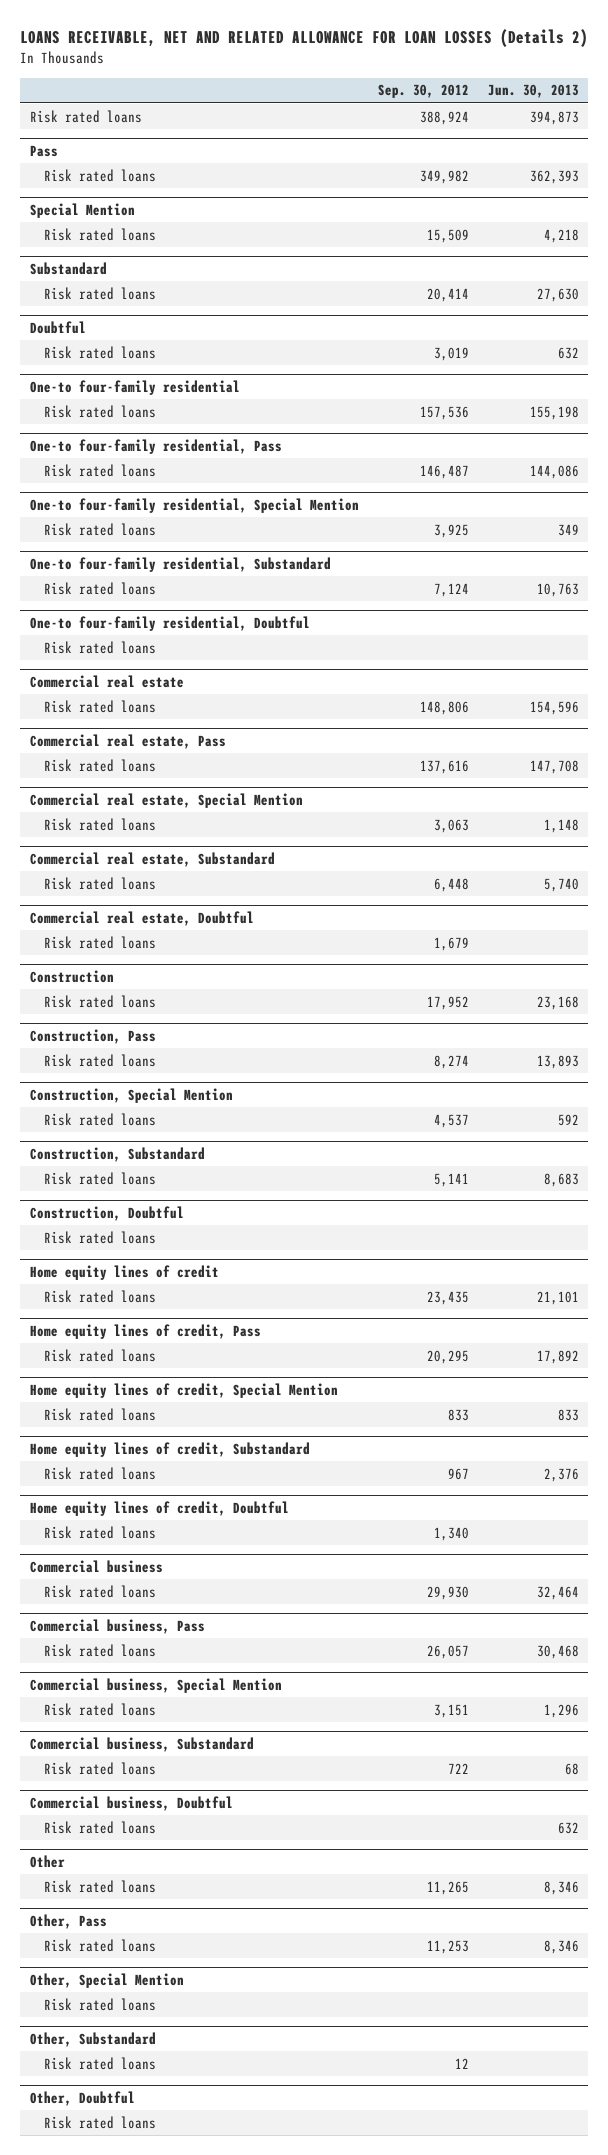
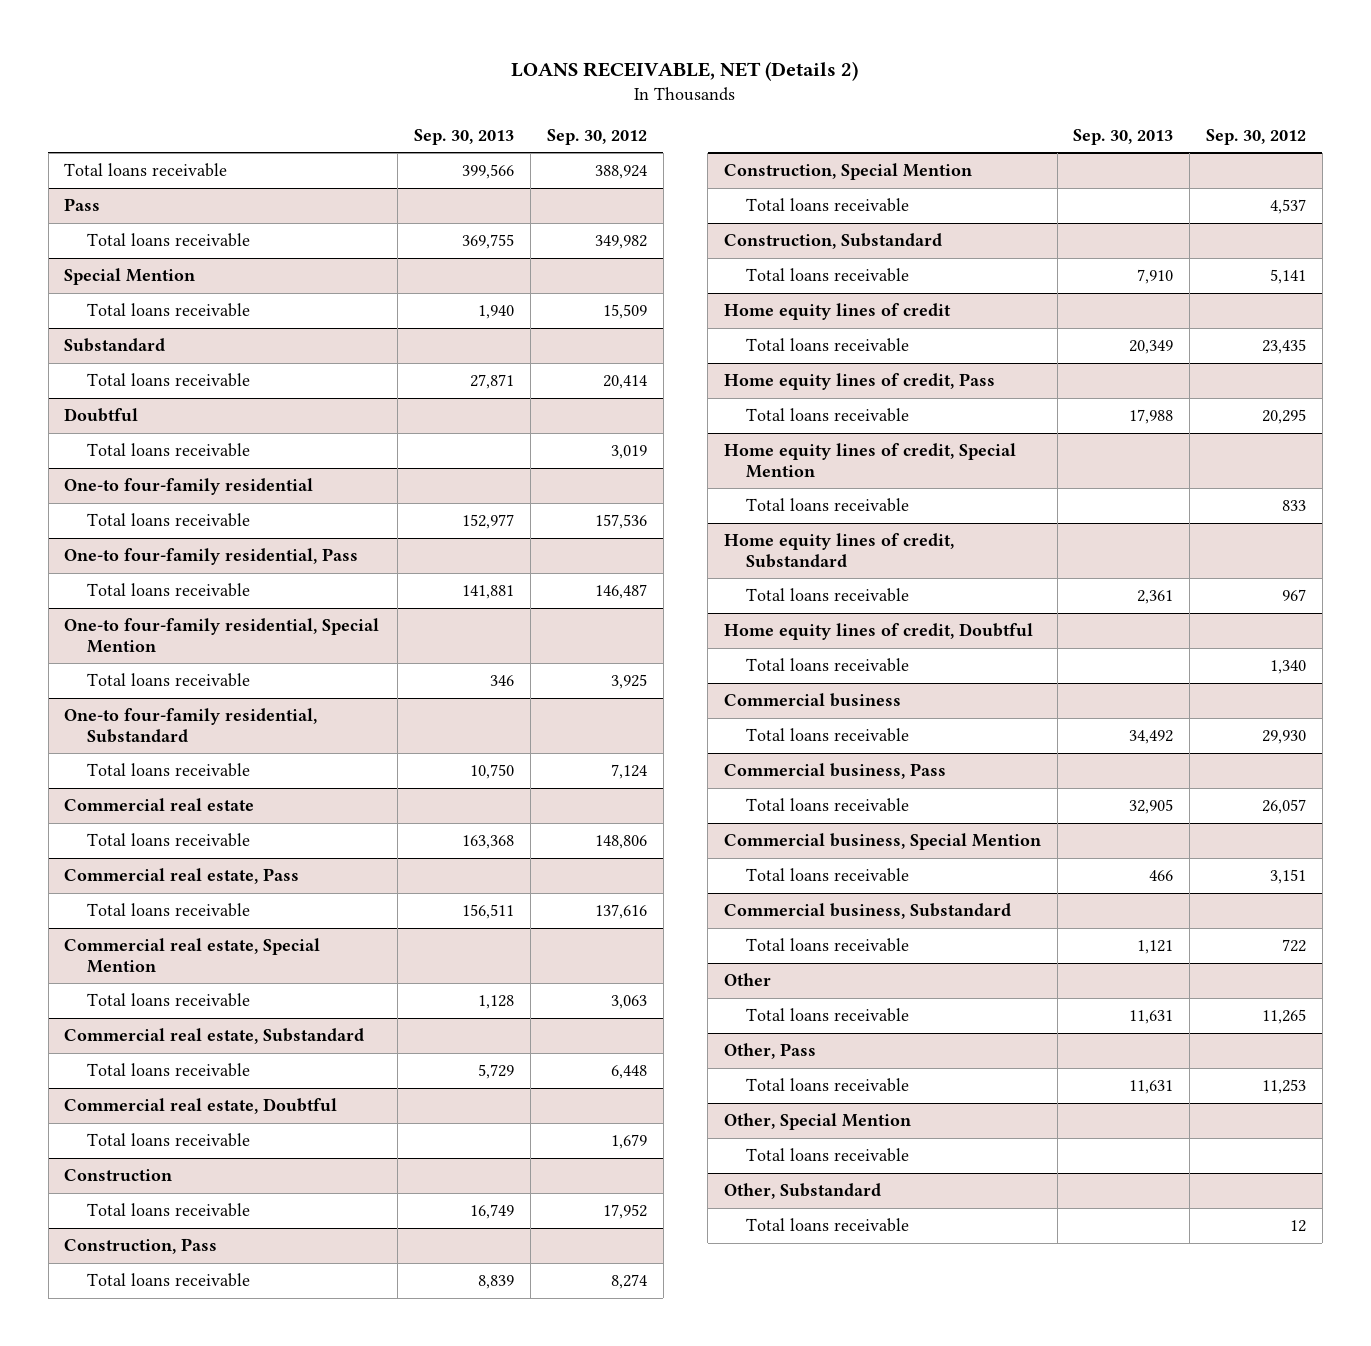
[20,28,589,47] LOANS RECEIVABLE, NET AND RELATED ALLOWANCE FOR LOAN LOSSES (Details 2) -> [511,60,859,81] LOANS RECEIVABLE, NET (Details 2)
[487,84,579,99] Jun. 30, 2013 -> none
none -> [414,128,515,145] Sep. 30, 2013
[29,109,142,123] Risk rated loans -> [64,163,228,178] Total loans receivable
[44,168,157,182] Risk rated loans -> [86,233,250,248] Total loans receivable
[44,227,157,241] Risk rated loans -> [86,303,250,318] Total loans receivable
[44,286,157,300] Risk rated loans -> [86,373,250,388] Total loans receivable
[44,345,157,359] Risk rated loans -> [86,443,250,458] Total loans receivable
[44,404,157,418] Risk rated loans -> [86,513,250,528] Total loans receivable
[44,463,157,477] Risk rated loans -> [86,583,250,598] Total loans receivable
[44,522,157,536] Risk rated loans -> [86,673,250,688] Total loans receivable
[29,615,310,631] One-to four-family residential, Doubtful -> none
[44,640,157,654] Risk rated loans -> none
[44,581,157,595] Risk rated loans -> [86,763,250,778] Total loans receivable
[44,699,157,713] Risk rated loans -> [86,833,250,848] Total loans receivable
[44,758,157,772] Risk rated loans -> [86,903,250,918] Total loans receivable
[44,817,157,831] Risk rated loans -> [86,993,250,1008] Total loans receivable
[44,876,157,890] Risk rated loans -> [86,1063,250,1078] Total loans receivable
[44,935,157,949] Risk rated loans -> [86,1133,250,1148] Total loans receivable
[44,994,157,1008] Risk rated loans -> [86,1203,250,1218] Total loans receivable
[44,1053,157,1067] Risk rated loans -> [86,1273,250,1288] Total loans receivable
[44,1112,157,1126] Risk rated loans -> [746,198,910,213] Total loans receivable
[29,1205,184,1221] Construction, Doubtful -> none
[44,1230,157,1244] Risk rated loans -> none
[44,1171,157,1185] Risk rated loans -> [746,268,910,283] Total loans receivable
[44,1289,157,1303] Risk rated loans -> [746,338,910,353] Total loans receivable
[44,1348,157,1362] Risk rated loans -> [746,408,910,423] Total loans receivable
[44,1407,157,1421] Risk rated loans -> [746,498,910,513] Total loans receivable
[44,1466,157,1480] Risk rated loans -> [746,588,910,603] Total loans receivable
[44,1525,157,1539] Risk rated loans -> [746,658,910,673] Total loans receivable
[44,1584,157,1598] Risk rated loans -> [746,728,910,743] Total loans receivable
[44,1643,157,1657] Risk rated loans -> [746,798,910,813] Total loans receivable
[44,1702,157,1716] Risk rated loans -> [746,868,910,883] Total loans receivable
[29,1795,233,1811] Commercial business, Doubtful -> none
[44,1820,157,1834] Risk rated loans -> none
[44,1761,157,1775] Risk rated loans -> [746,938,910,953] Total loans receivable
[44,1879,157,1893] Risk rated loans -> [746,1008,910,1023] Total loans receivable
[44,1938,157,1952] Risk rated loans -> [746,1078,910,1093] Total loans receivable
[44,1997,157,2011] Risk rated loans -> [746,1148,910,1163] Total loans receivable
[29,2090,135,2106] Other, Doubtful -> none
[44,2115,157,2129] Risk rated loans -> none
[44,2056,157,2070] Risk rated loans -> [746,1218,910,1233] Total loans receivable

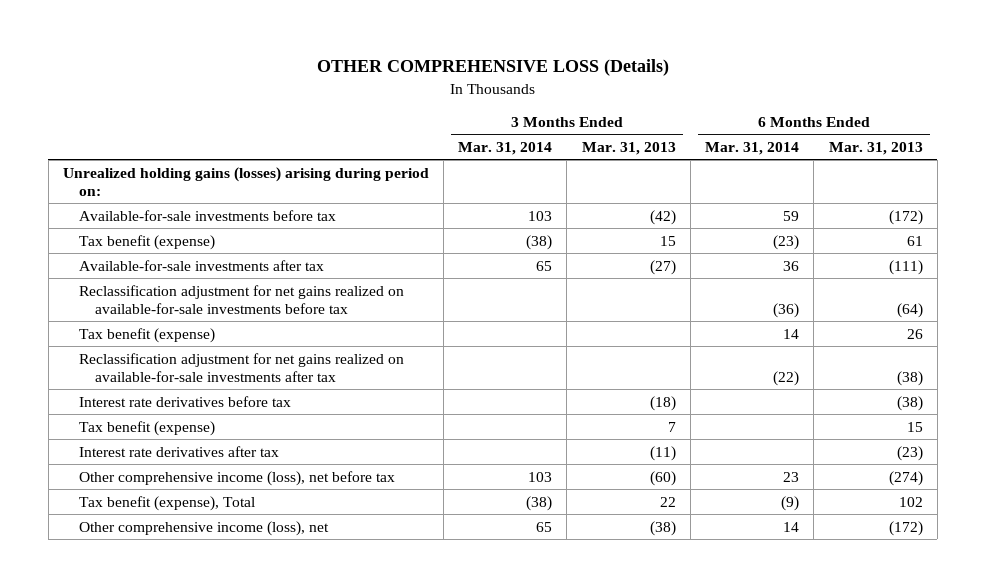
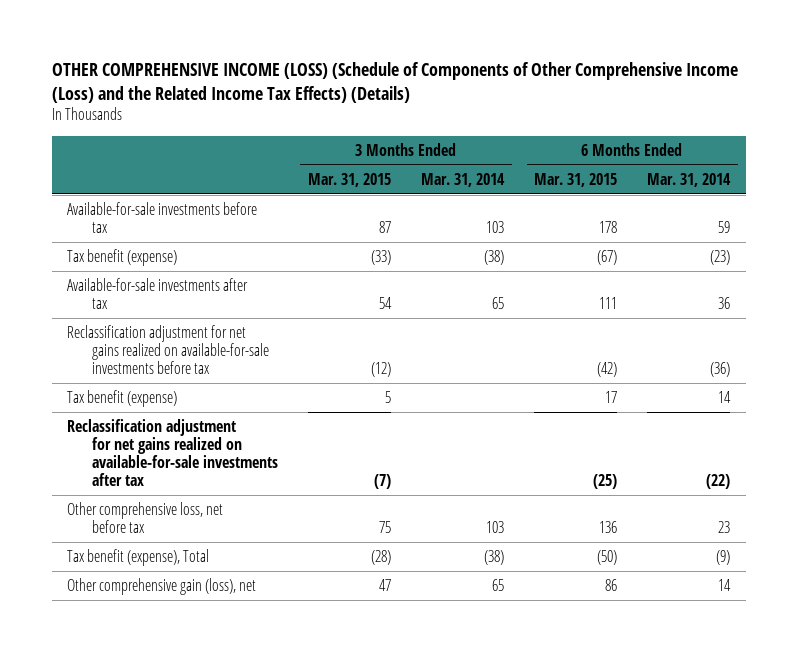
[316,59,669,77] OTHER COMPREHENSIVE LOSS (Details) -> [51,61,738,103] OTHER COMPREHENSIVE INCOME (LOSS) (Schedule of Components of Other Comprehensive Income (Loss) and the Related Income Tax Effects) (Details)
[581,141,676,155] Mar. 31, 2013 -> none
[828,141,923,155] Mar. 31, 2013 -> none
none -> [307,172,391,187] Mar. 31, 2015
none -> [534,172,618,187] Mar. 31, 2015
[62,166,429,196] Unrealized holding gains (losses) arising during period on: -> none
[78,395,291,407] Interest rate derivatives before tax -> none
[78,420,215,436] Tax benefit (expense) -> none
[78,445,279,457] Interest rate derivatives after tax -> none
[78,470,395,486] Other comprehensive income (loss), net before tax -> [67,501,224,533] Other comprehensive loss, net before tax
[78,520,329,536] Other comprehensive income (loss), net -> [67,577,257,595] Other comprehensive gain (loss), net

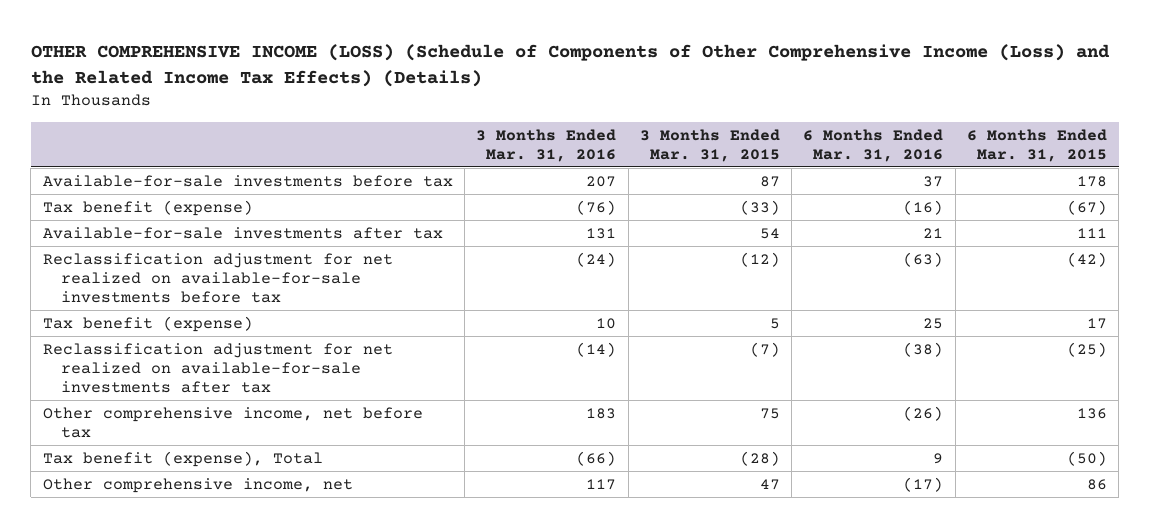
[421,172,506,187] Mar. 31, 2014 -> none
[647,172,732,187] Mar. 31, 2014 -> none
none -> [476,128,617,162] 3 Months Ended Mar. 31, 2016
none -> [803,128,944,162] 6 Months Ended Mar. 31, 2016
[67,324,269,374] Reclassification adjustment for net gains realized on available-for-sale investments before tax -> [42,252,393,304] Reclassification adjustment for net realized on available-for-sale investments before tax
[67,418,278,486] Reclassification adjustment for net gains realized on available-for-sale investments after tax -> [42,342,393,394] Reclassification adjustment for net realized on available-for-sale investments after tax
[67,501,224,533] Other comprehensive loss, net before tax -> [42,406,423,438] Other comprehensive income, net before tax
[67,577,257,595] Other comprehensive gain (loss), net -> [42,477,353,493] Other comprehensive income, net

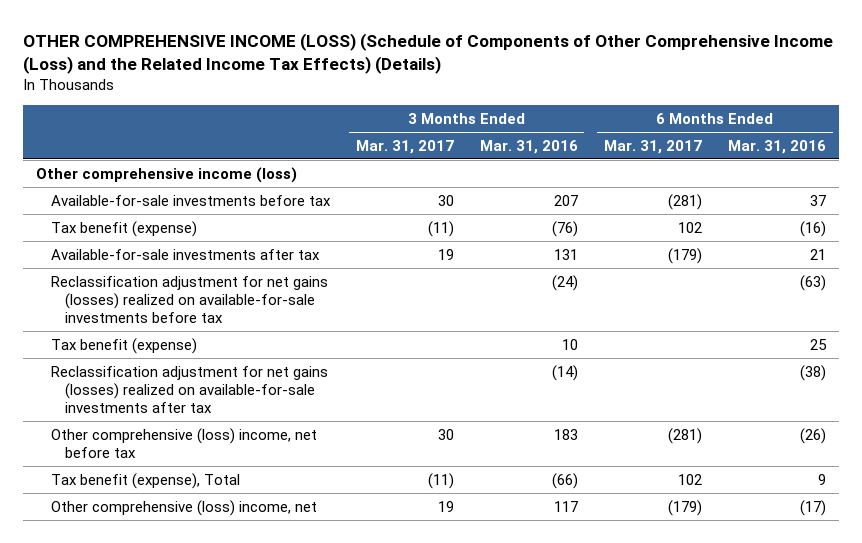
[639,128,780,162] 3 Months Ended Mar. 31, 2015 -> none
[967,128,1108,162] 6 Months Ended Mar. 31, 2015 -> none
none -> [355,139,454,154] Mar. 31, 2017
none -> [603,139,702,154] Mar. 31, 2017
none -> [36,166,298,183] Other comprehensive income (loss)
[42,252,393,304] Reclassification adjustment for net realized on available-for-sale investments before tax -> [50,275,328,324] Reclassification adjustment for net gains (losses) realized on available-for-sale investments before tax
[42,342,393,394] Reclassification adjustment for net realized on available-for-sale investments after tax -> [50,365,328,414] Reclassification adjustment for net gains (losses) realized on available-for-sale investments after tax
[42,406,423,438] Other comprehensive income, net before tax -> [50,427,317,458] Other comprehensive (loss) income, net before tax
[42,477,353,493] Other comprehensive income, net -> [50,499,317,516] Other comprehensive (loss) income, net

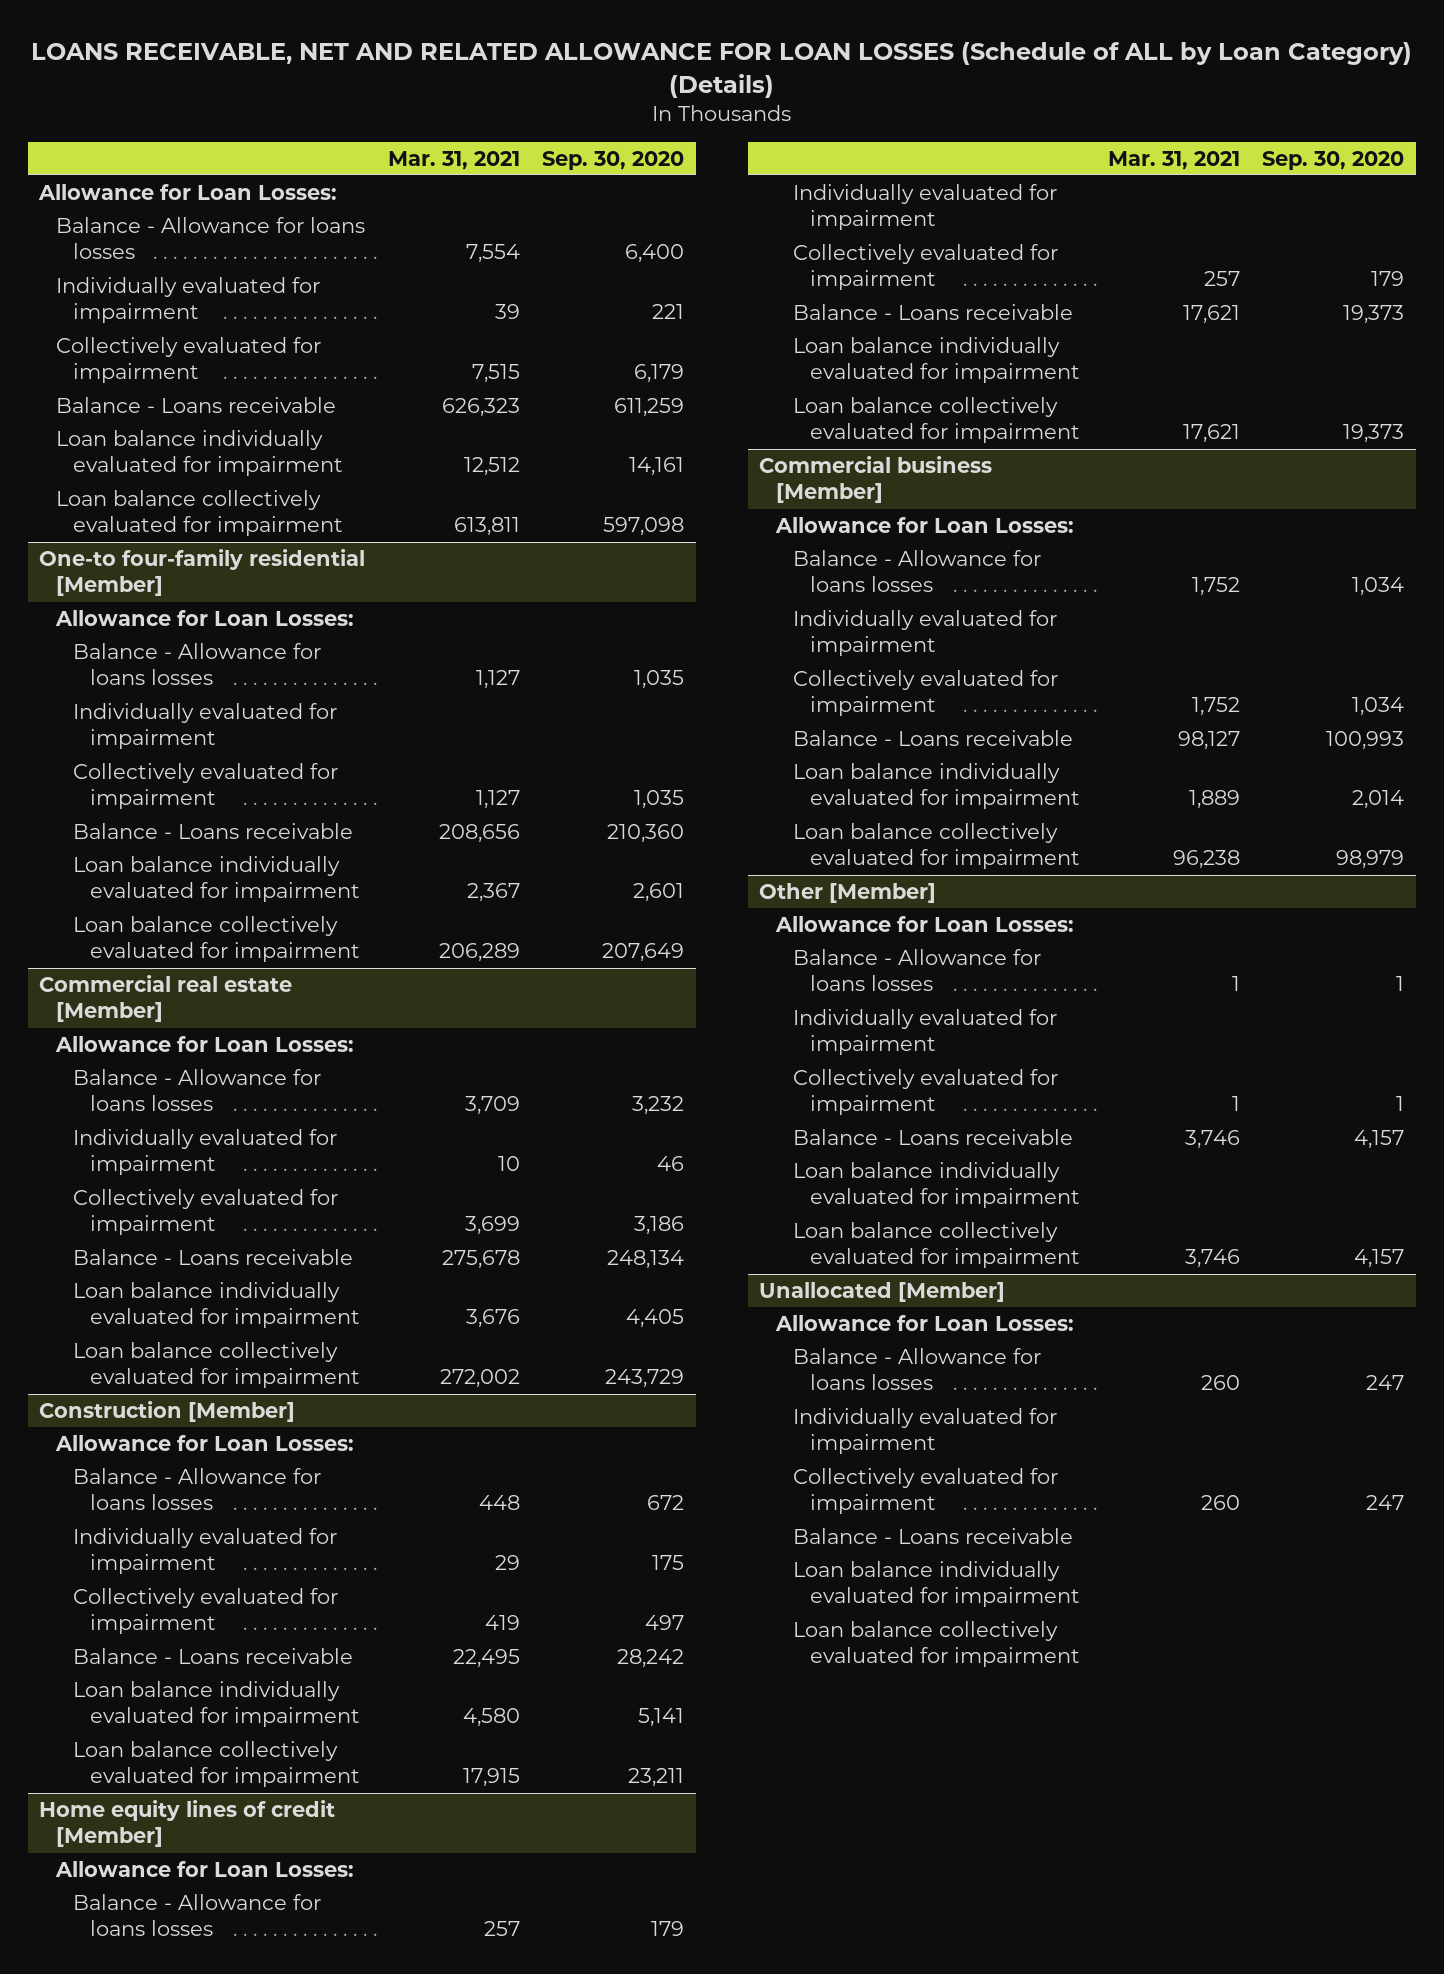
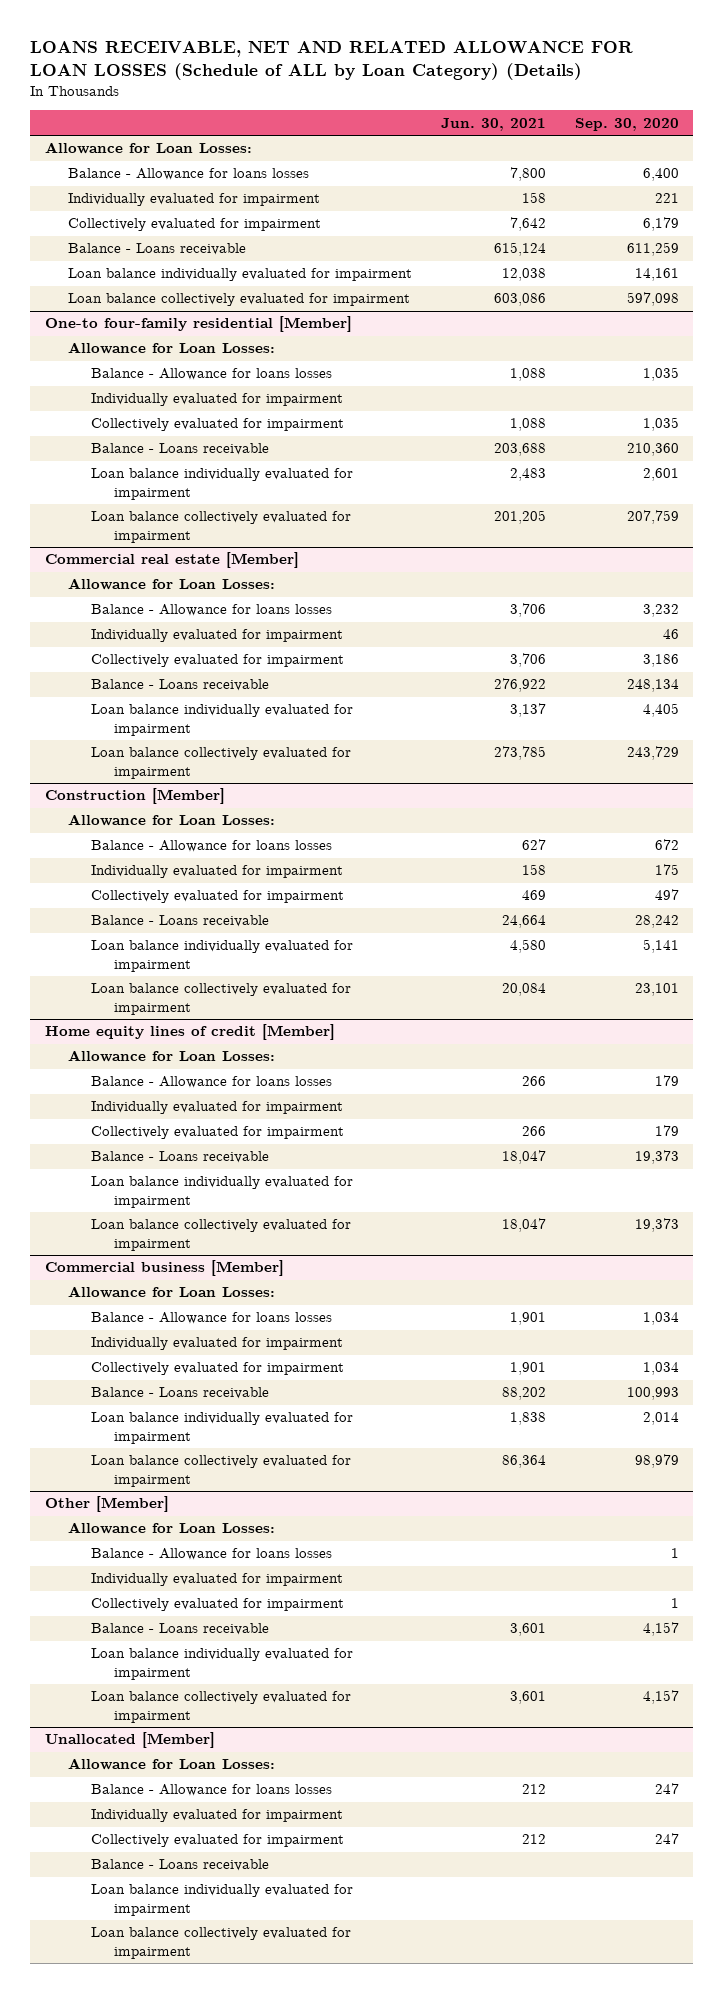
[387,150,520,170] Mar. 31, 2021 -> none
none -> [440,117,546,131] Jun. 30, 2021
[602,943,685,963] 207,649 -> [626,510,679,525] 207,759
[628,1768,685,1788] 23,211 -> [634,983,679,997] 23,101

